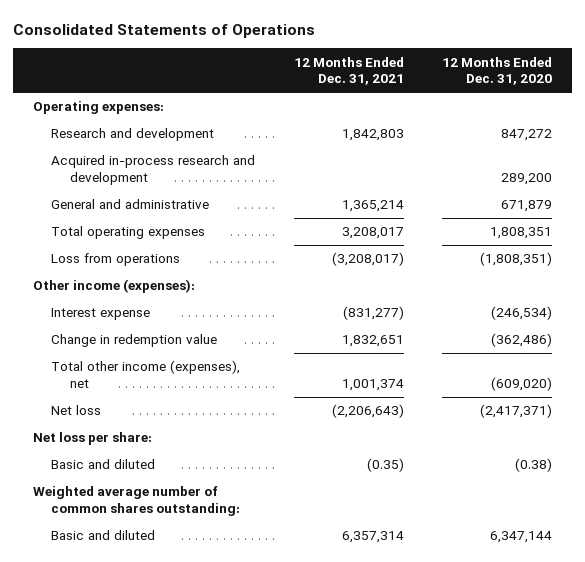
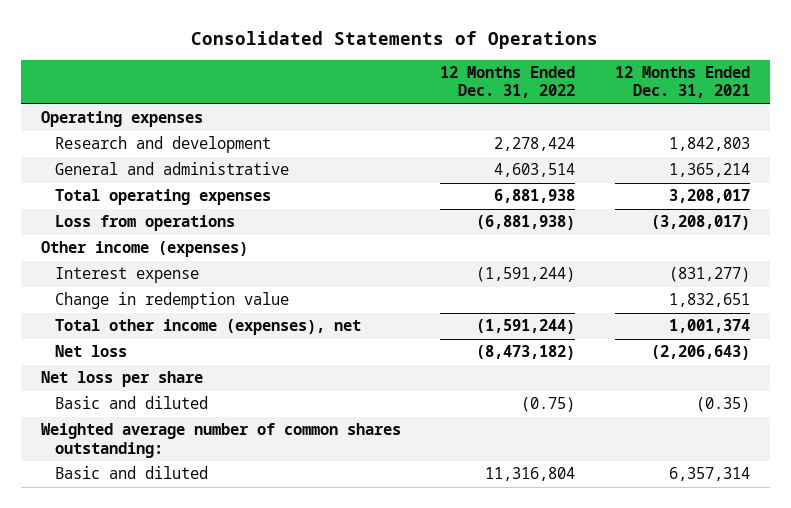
[442,56,553,86] 12 Months Ended Dec. 31, 2020 -> none
none -> [440,66,576,99] 12 Months Ended Dec. 31, 2022
[32,101,164,115] Operating expenses: -> [40,111,203,128] Operating expenses
[51,155,256,186] Acquired in-process research and development -> none
[32,279,195,294] Other income (expenses): -> [40,241,248,258] Other income (expenses)
[32,432,152,446] Net loss per share: -> [40,371,203,388] Net loss per share

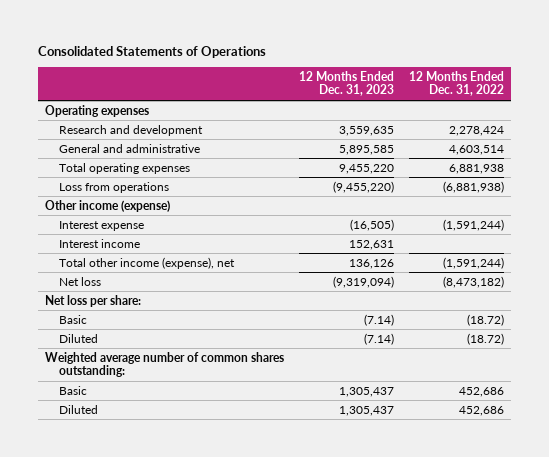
[614,66,750,99] 12 Months Ended Dec. 31, 2021 -> none
none -> [299,70,395,97] 12 Months Ended Dec. 31, 2023
[40,241,248,258] Other income (expenses) -> [45,199,171,212] Other income (expense)
[55,292,290,310] Change in redemption value -> none
none -> [58,238,140,248] Interest income
[55,319,362,336] Total other income (expenses), net -> [58,256,235,269] Total other income (expense), net
[40,371,203,388] Net loss per share -> [45,294,142,307] Net loss per share:
[55,396,209,410] Basic and diluted -> [58,314,87,324] Basic
[521,397,576,413] (0.75) -> [466,313,504,326] (18.72)
none -> [58,333,98,343] Diluted
[55,466,209,480] Basic and diluted -> [58,385,87,395] Basic
[485,467,576,482] 11,316,804 -> [458,386,504,397] 452,686
none -> [58,404,98,414] Diluted

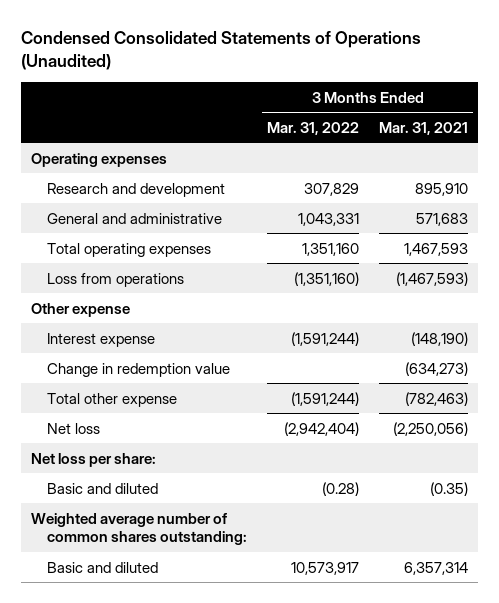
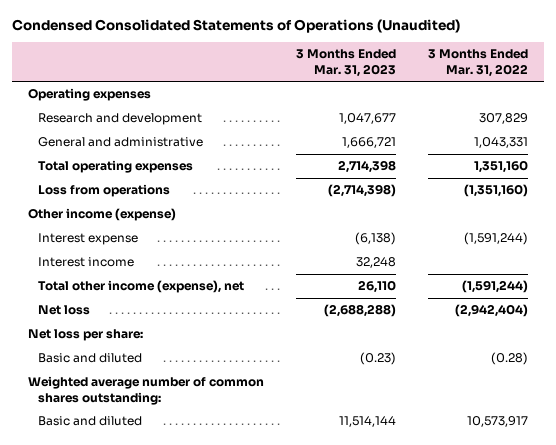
[379,121,469,135] Mar. 31, 2021 -> none
none -> [295,49,396,77] 3 Months Ended Mar. 31, 2023
[30,302,130,317] Other expense -> [27,208,176,222] Other income (expense)
[47,362,231,377] Change in redemption value -> none
none -> [37,257,134,268] Interest income
[47,392,178,407] Total other expense -> [37,280,244,294] Total other income (expense), net

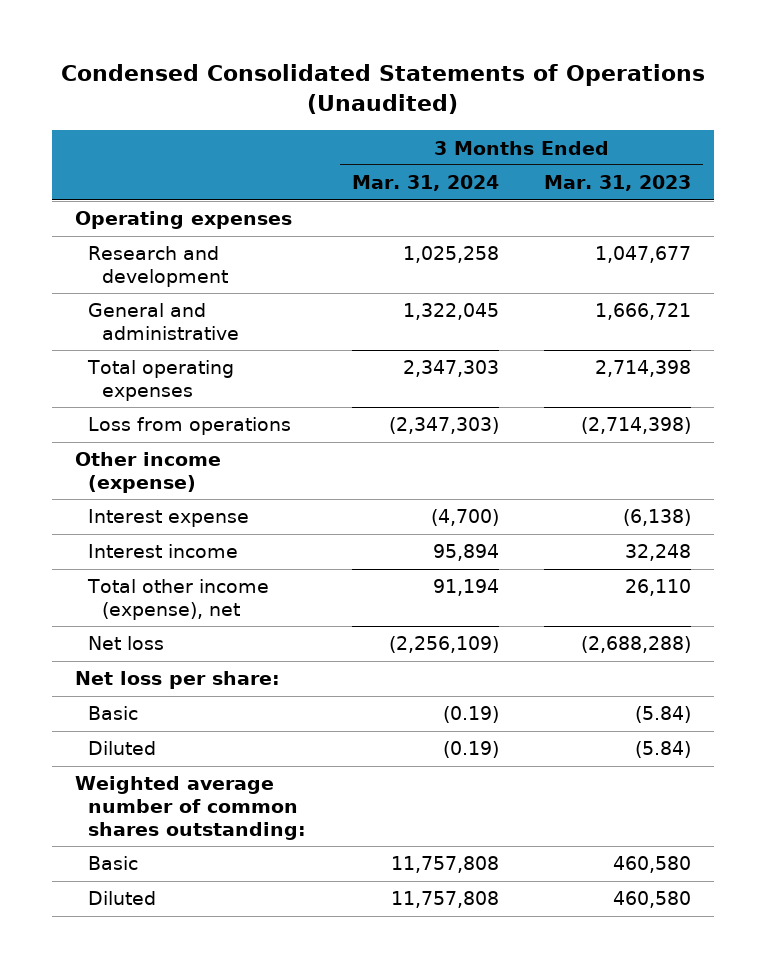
[427,49,528,77] 3 Months Ended Mar. 31, 2022 -> none
none -> [351,175,499,192] Mar. 31, 2024
[37,353,142,364] Basic and diluted -> [88,706,139,721] Basic
[359,352,396,366] (0.23) -> [635,706,692,724] (5.84)
none -> [88,741,157,756] Diluted
[37,416,142,427] Basic and diluted -> [88,856,139,871] Basic
[338,416,396,428] 11,514,144 -> [613,856,692,874] 460,580
none -> [88,891,157,906] Diluted

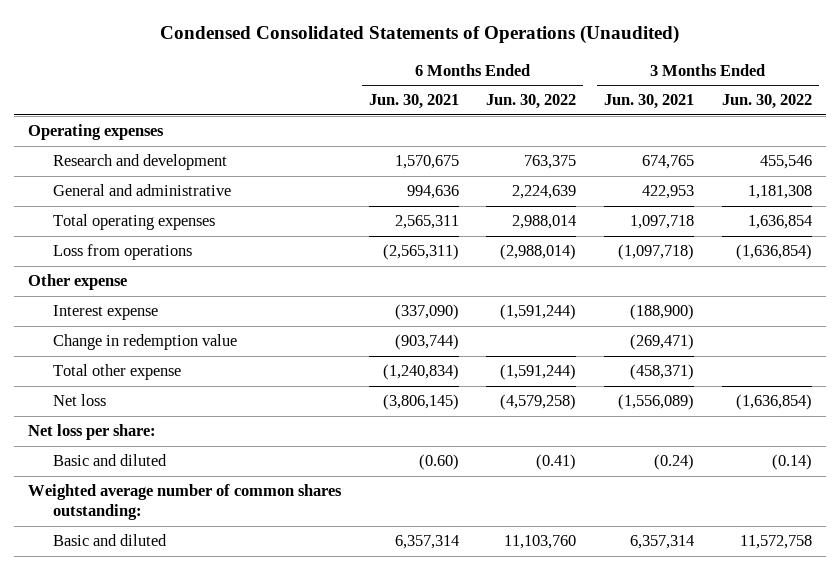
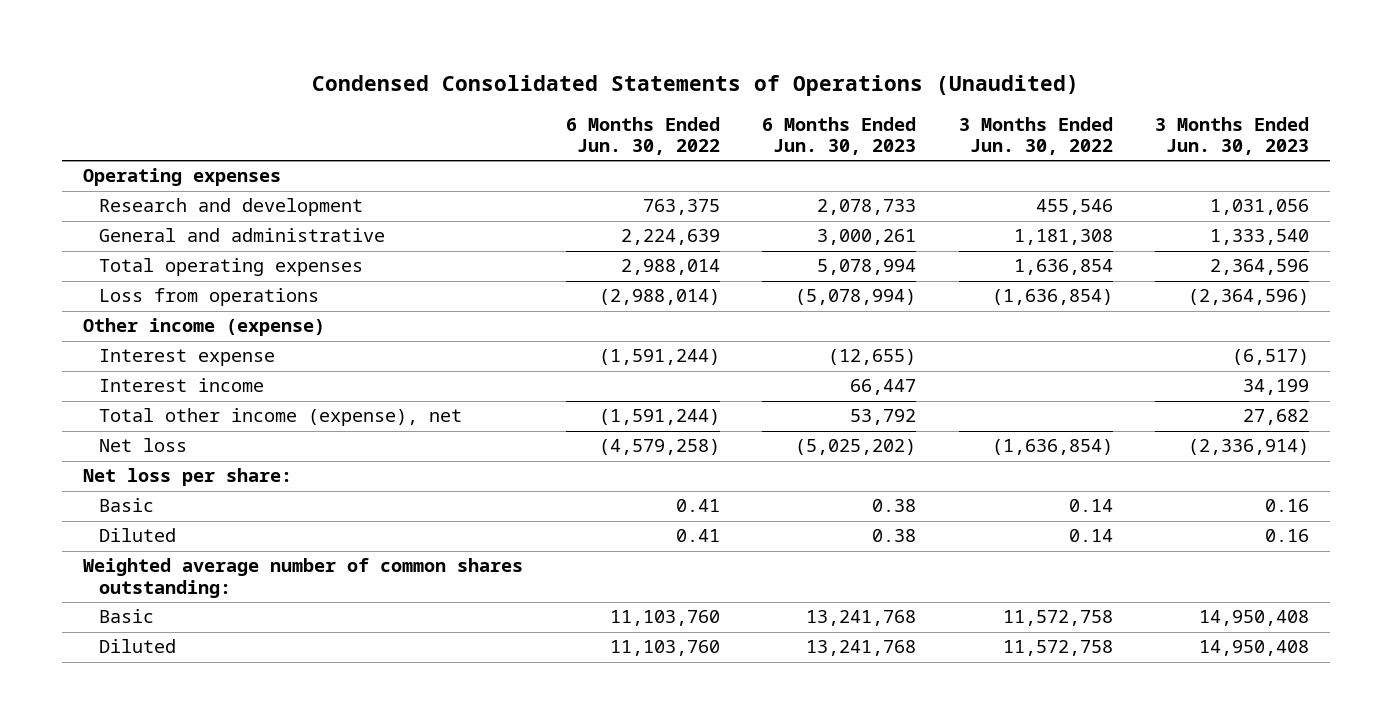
[368,94,459,110] Jun. 30, 2021 -> none
[604,94,695,110] Jun. 30, 2021 -> none
none -> [762,116,917,155] 6 Months Ended Jun. 30, 2023
none -> [1154,116,1309,155] 3 Months Ended Jun. 30, 2023
[27,274,127,291] Other expense -> [83,318,326,337] Other income (expense)
[53,334,238,351] Change in redemption value -> none
none -> [98,378,264,393] Interest income
[53,364,182,381] Total other expense -> [98,408,462,427] Total other income (expense), net
[53,454,168,467] Basic and diluted -> [98,498,154,513] Basic
[536,454,577,471] (0.41) -> [675,499,720,513] 0.41
[772,454,813,471] (0.14) -> [1068,499,1113,513] 0.14
none -> [98,528,176,543] Diluted
[53,534,168,547] Basic and diluted -> [98,609,154,624] Basic
none -> [98,639,176,654] Diluted

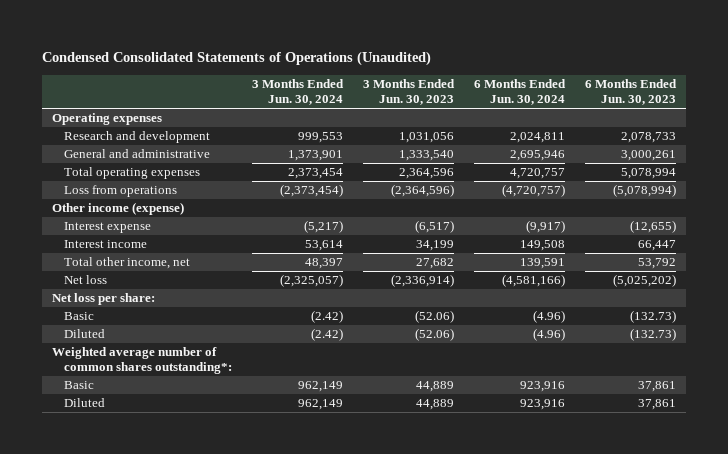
[565,116,720,155] 6 Months Ended Jun. 30, 2022 -> none
[958,116,1113,155] 3 Months Ended Jun. 30, 2022 -> none
none -> [251,79,344,106] 3 Months Ended Jun. 30, 2024
none -> [473,79,566,106] 6 Months Ended Jun. 30, 2024
[98,408,462,427] Total other income (expense), net -> [63,257,190,270] Total other income, net
[872,499,917,513] 0.38 -> [629,310,676,324] (132.73)
[1264,499,1309,513] 0.16 -> [414,310,454,324] (52.06)
[872,529,917,543] 0.38 -> [629,328,676,342] (132.73)
[1264,529,1309,543] 0.16 -> [414,328,454,342] (52.06)
[83,558,524,598] Weighted average number of common shares outstanding: -> [52,347,232,375] Weighted average number of common shares outstanding*:
[806,610,917,627] 13,241,768 -> [637,381,676,393] 37,861
[1198,610,1309,627] 14,950,408 -> [415,381,454,393] 44,889
[806,640,917,657] 13,241,768 -> [637,399,676,411] 37,861
[1198,640,1309,657] 14,950,408 -> [415,399,454,411] 44,889

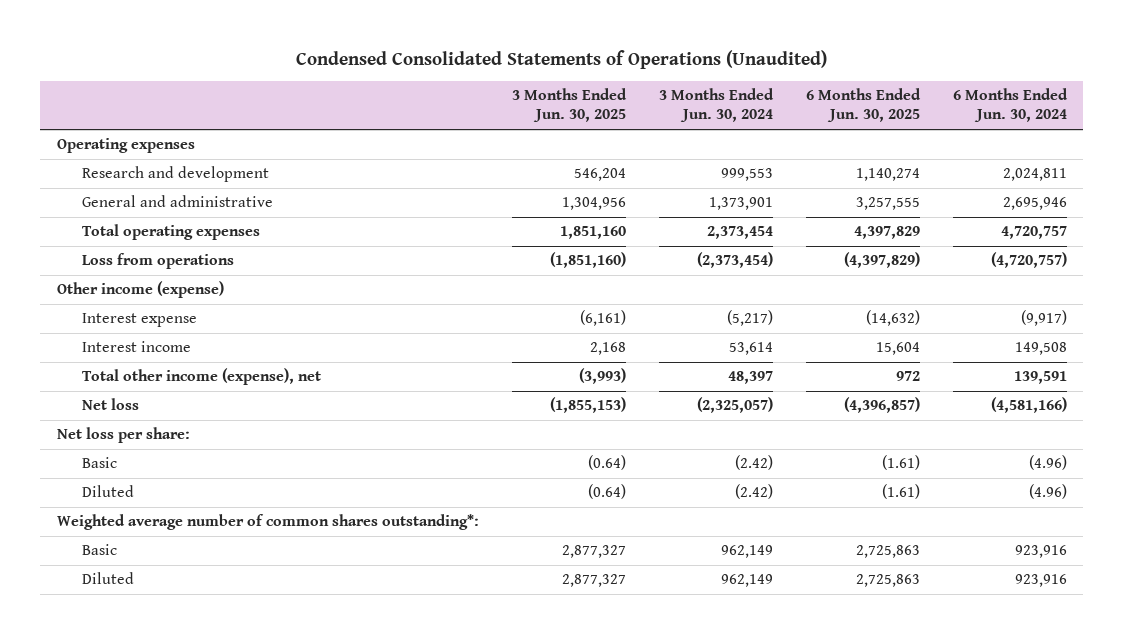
[362,79,455,106] 3 Months Ended Jun. 30, 2023 -> none
[584,79,677,106] 6 Months Ended Jun. 30, 2023 -> none
none -> [511,88,627,123] 3 Months Ended Jun. 30, 2025
none -> [805,88,921,123] 6 Months Ended Jun. 30, 2025
[63,257,190,270] Total other income, net -> [82,368,322,386] Total other income (expense), net

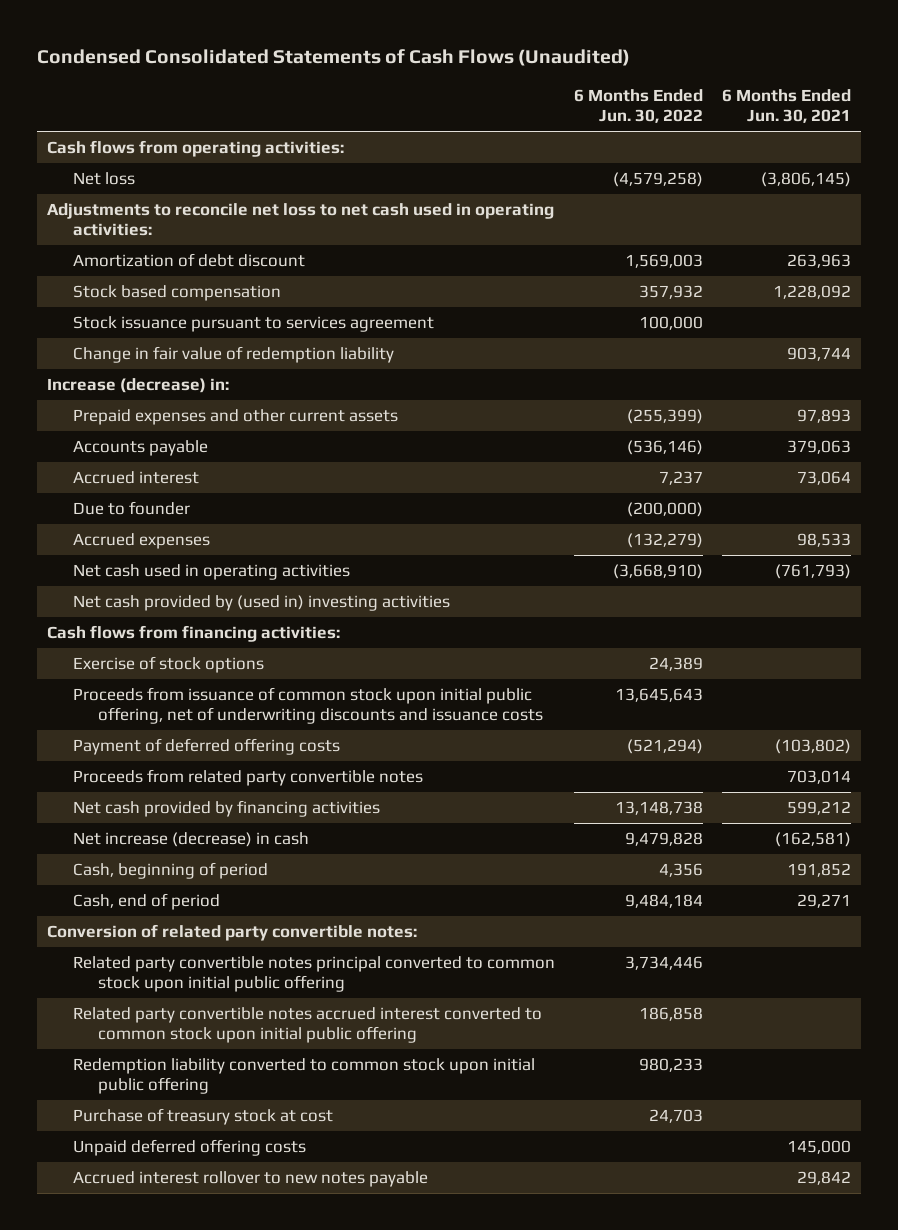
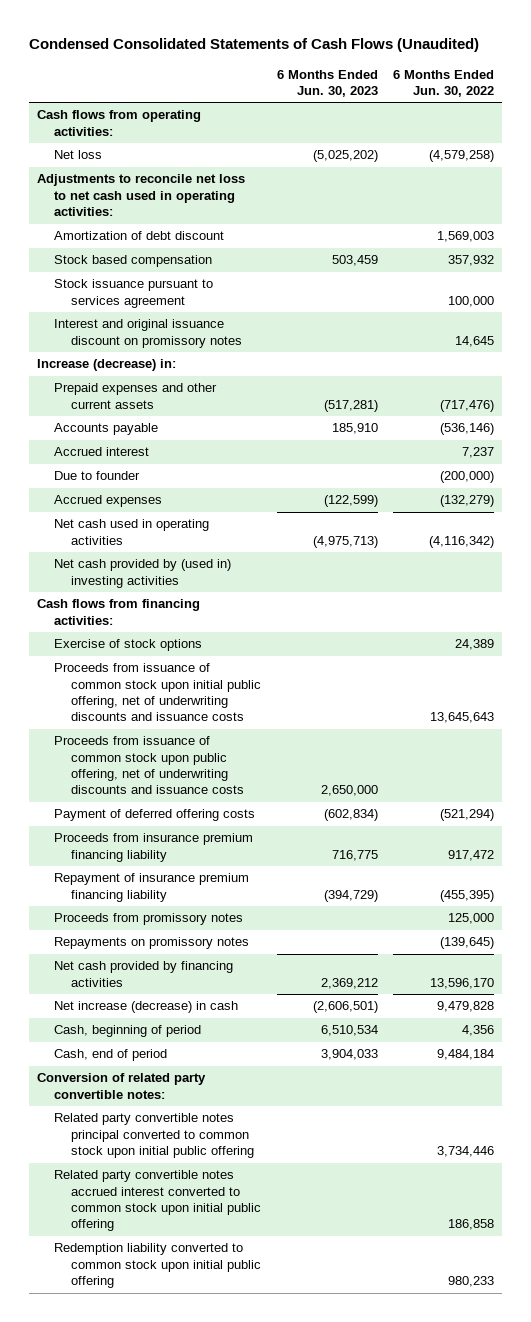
[722,89,852,123] 6 Months Ended Jun. 30, 2021 -> none
none -> [276,69,378,97] 6 Months Ended Jun. 30, 2023
[72,346,394,364] Change in fair value of redemption liability -> none
none -> [54,319,243,348] Interest and original issuance discount on promissory notes
[626,409,703,425] (255,399) -> [440,399,495,412] (717,476)
[612,564,703,580] (3,668,910) -> [429,535,495,548] (4,116,342)
none -> [54,736,245,795] Proceeds from issuance of common stock upon public offering, net of underwriting discounts and issuance costs
[72,769,423,787] Proceeds from related party convertible notes -> none
none -> [54,833,254,862] Proceeds from insurance premium financing liability
none -> [54,873,250,902] Repayment of insurance premium financing liability
none -> [54,913,244,926] Proceeds from promissory notes
none -> [54,937,250,950] Repayments on promissory notes
[614,801,703,816] 13,148,738 -> [430,977,495,989] 13,596,170
[72,1108,333,1126] Purchase of treasury stock at cost -> none
[72,1139,306,1157] Unpaid deferred offering costs -> none
[72,1171,428,1188] Accrued interest rollover to new notes payable -> none

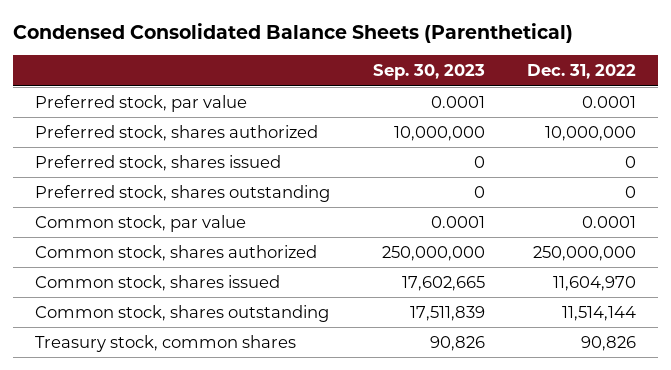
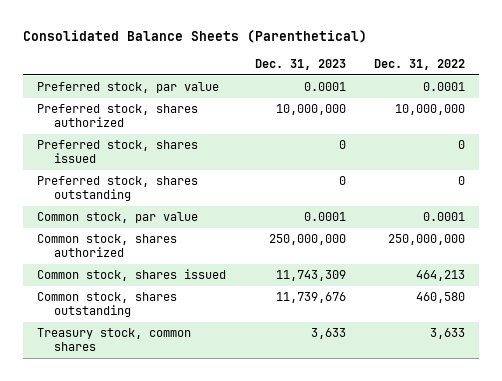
[13,22,574,43] Condensed Consolidated Balance Sheets (Parenthetical) -> [23,29,368,43] Consolidated Balance Sheets (Parenthetical)
[372,64,485,81] Sep. 30, 2023 -> none
none -> [254,58,346,70] Dec. 31, 2023
[553,275,637,291] 11,604,970 -> [415,270,465,282] 464,213
[562,305,637,321] 11,514,144 -> [415,292,465,304] 460,580
[581,335,637,351] 90,826 -> [429,328,465,340] 3,633

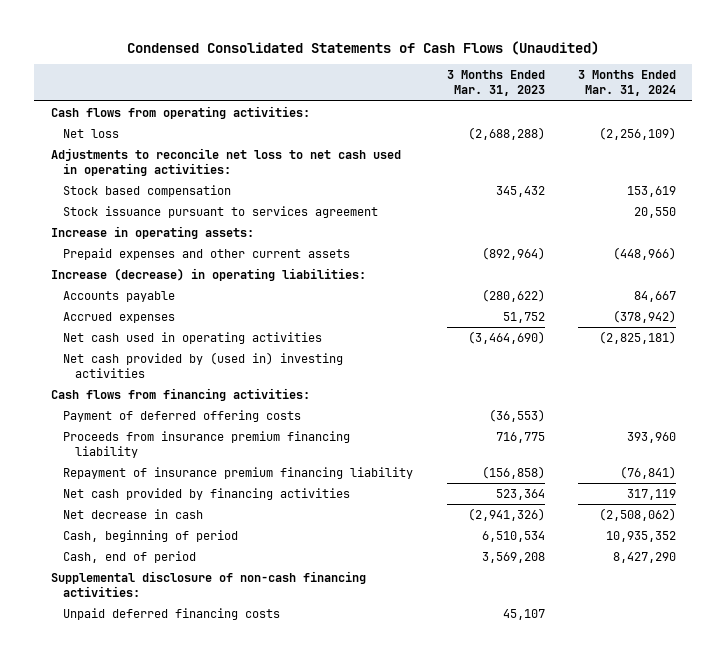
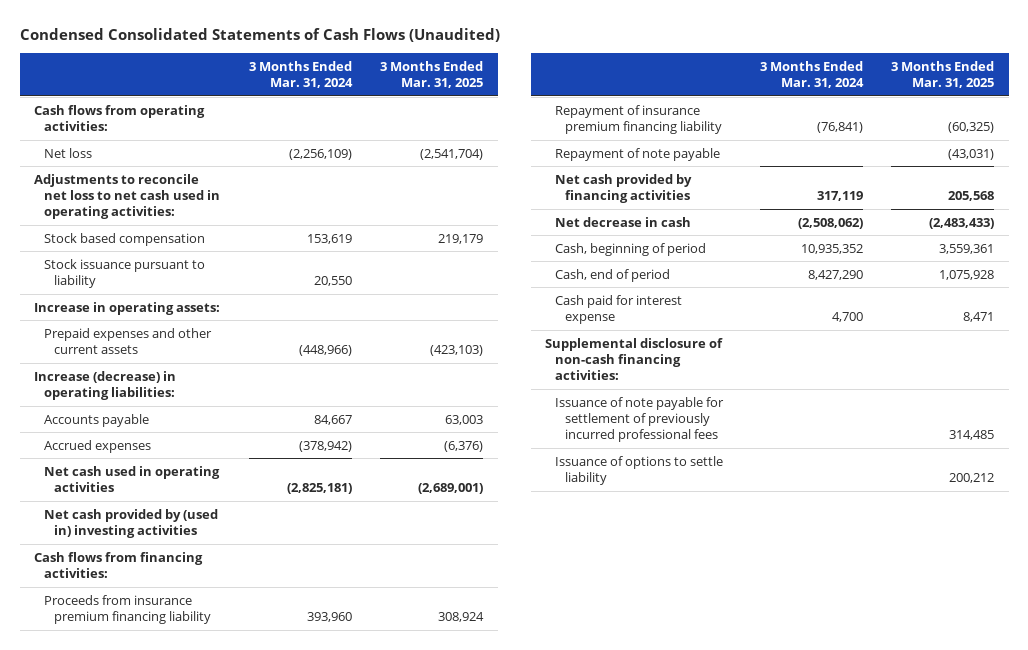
[446,70,545,97] 3 Months Ended Mar. 31, 2023 -> none
none -> [380,61,484,89] 3 Months Ended Mar. 31, 2025
[63,205,379,218] Stock issuance pursuant to services agreement -> [43,258,205,289] Stock issuance pursuant to liability
[63,409,302,422] Payment of deferred offering costs -> none
none -> [555,147,721,161] Repayment of note payable
none -> [555,294,683,325] Cash paid for interest expense
[63,607,281,620] Unpaid deferred financing costs -> none
none -> [555,396,725,443] Issuance of note payable for settlement of previously incurred professional fees
none -> [555,455,724,486] Issuance of options to settle liability

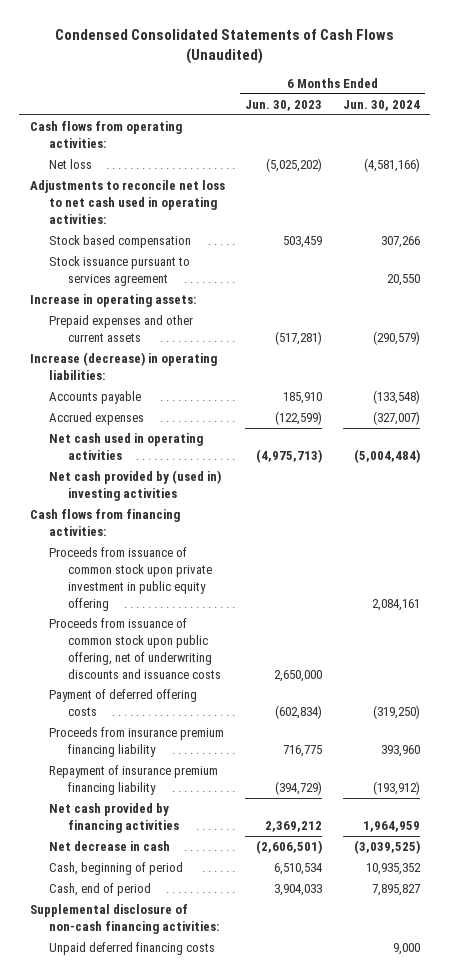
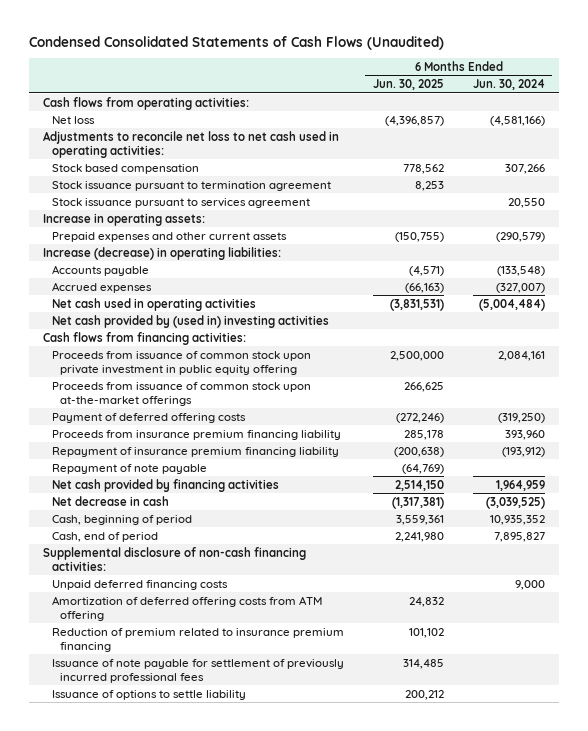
[245,100,323,112] Jun. 30, 2023 -> none
none -> [372,79,444,91] Jun. 30, 2025
none -> [51,180,331,191] Stock issuance pursuant to termination agreement
[49,618,222,679] Proceeds from issuance of common stock upon public offering, net of underwriting discounts and issuance costs -> [51,381,311,406] Proceeds from issuance of common stock upon at-the-market offerings
none -> [51,463,207,474] Repayment of note payable
none -> [51,595,322,621] Amortization of deferred offering costs from ATM offering
none -> [51,627,344,652] Reduction of premium related to insurance premium financing
none -> [51,658,344,683] Issuance of note payable for settlement of previously incurred professional fees
none -> [51,689,246,700] Issuance of options to settle liability

